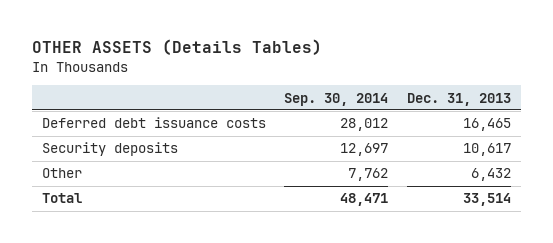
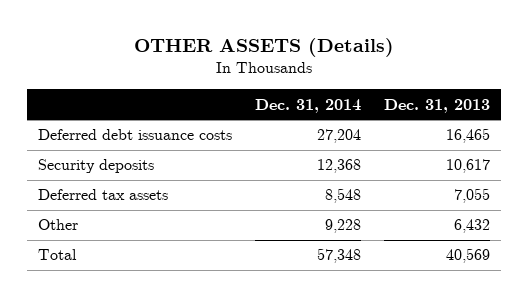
[32,39,323,56] OTHER ASSETS (Details Tables) -> [133,37,394,57] OTHER ASSETS (Details)
[284,92,389,106] Sep. 30, 2014 -> none
none -> [254,98,361,113] Dec. 31, 2014
none -> [38,189,169,201] Deferred tax assets
[463,193,512,207] 33,514 -> [445,248,490,264] 40,569

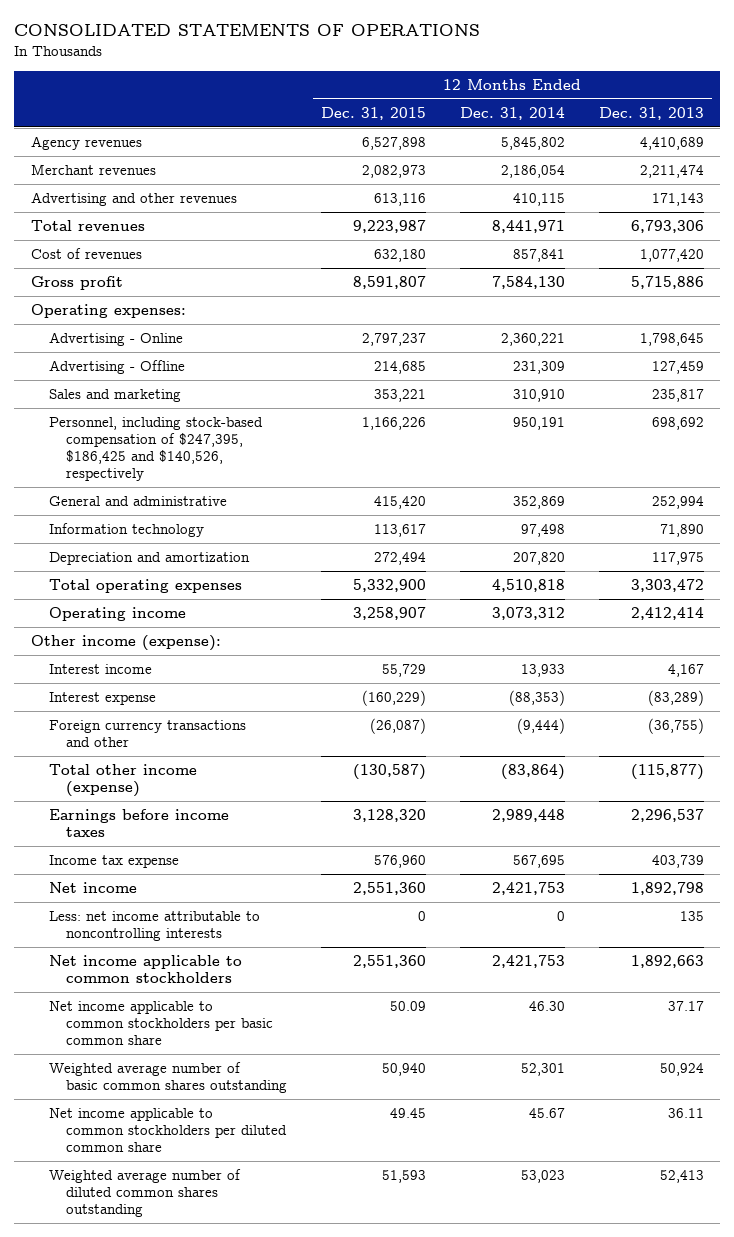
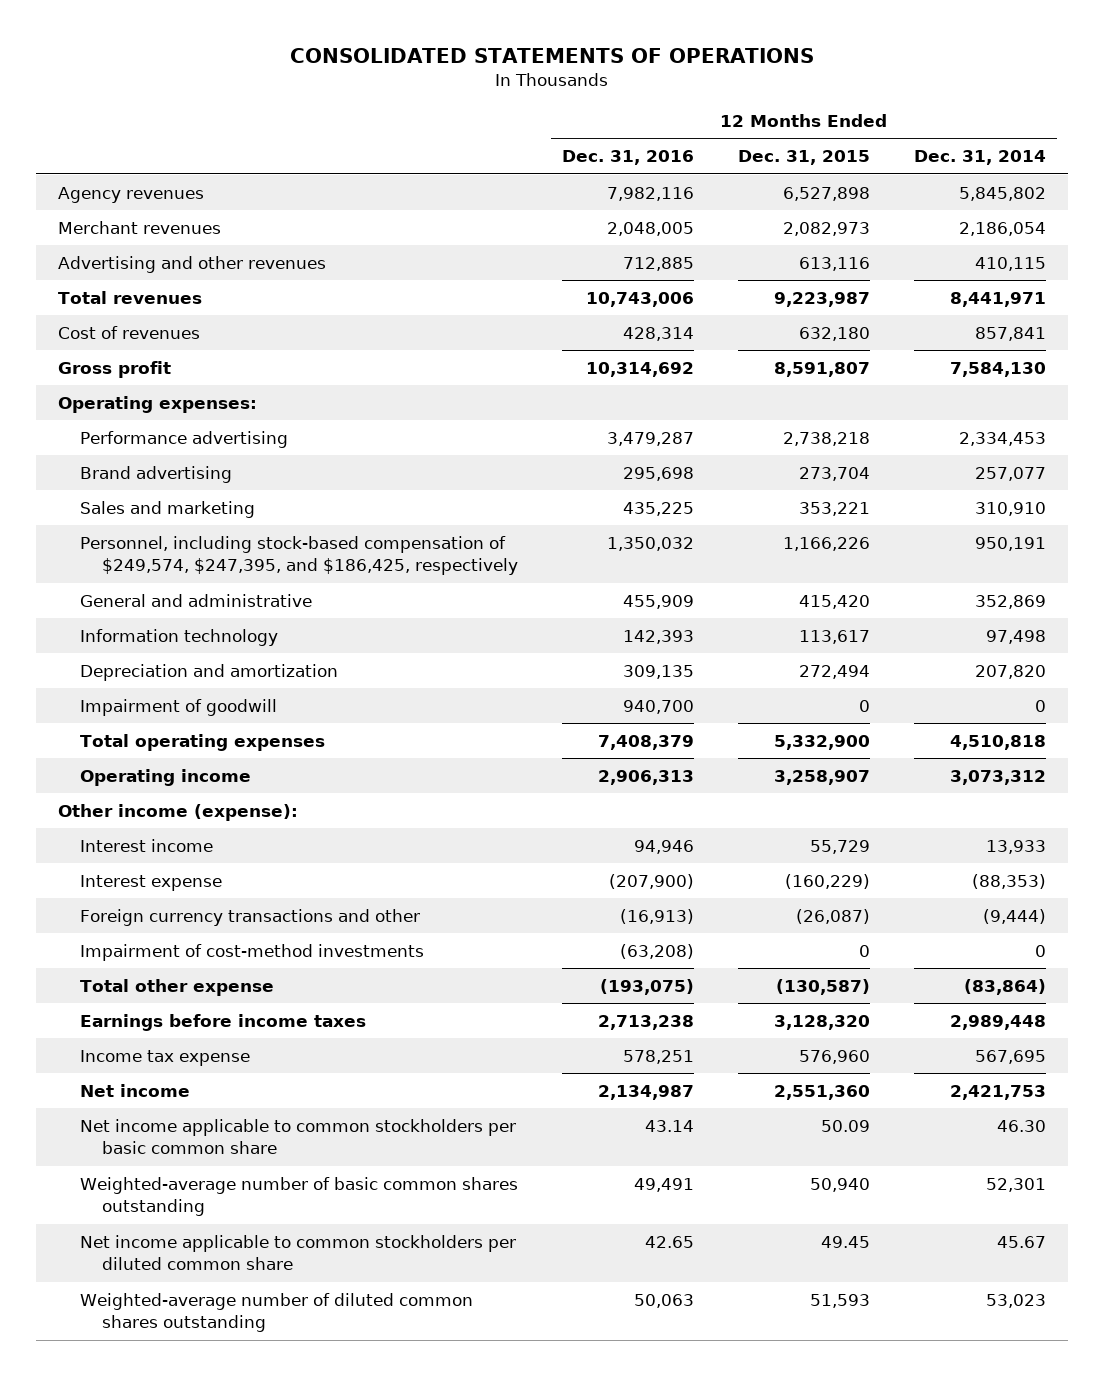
[598,106,704,120] Dec. 31, 2013 -> none
none -> [562,150,695,166] Dec. 31, 2016
[48,332,183,347] Advertising - Online -> none
[48,360,185,375] Advertising - Offline -> none
none -> [79,430,288,448] Performance advertising
none -> [79,465,232,483] Brand advertising
[48,417,263,481] Personnel, including stock-based compensation of $247,395, $186,425 and $140,526, respectively -> [79,535,518,576] Personnel, including stock-based compensation of $249,574, $247,395, and $186,425, respectively
none -> [79,698,277,716] Impairment of goodwill
none -> [79,943,424,961] Impairment of cost-method investments
[48,764,197,797] Total other income (expense) -> [79,978,274,996] Total other expense
[48,911,260,941] Less: net income attributable to noncontrolling interests -> none
[48,955,242,983] Net income applicable to common stockholders -> none
[48,1062,288,1093] Weighted average number of basic common shares outstanding -> [79,1176,518,1217] Weighted-average number of basic common shares outstanding
[48,1169,241,1217] Weighted average number of diluted common shares outstanding -> [79,1292,473,1333] Weighted-average number of diluted common shares outstanding

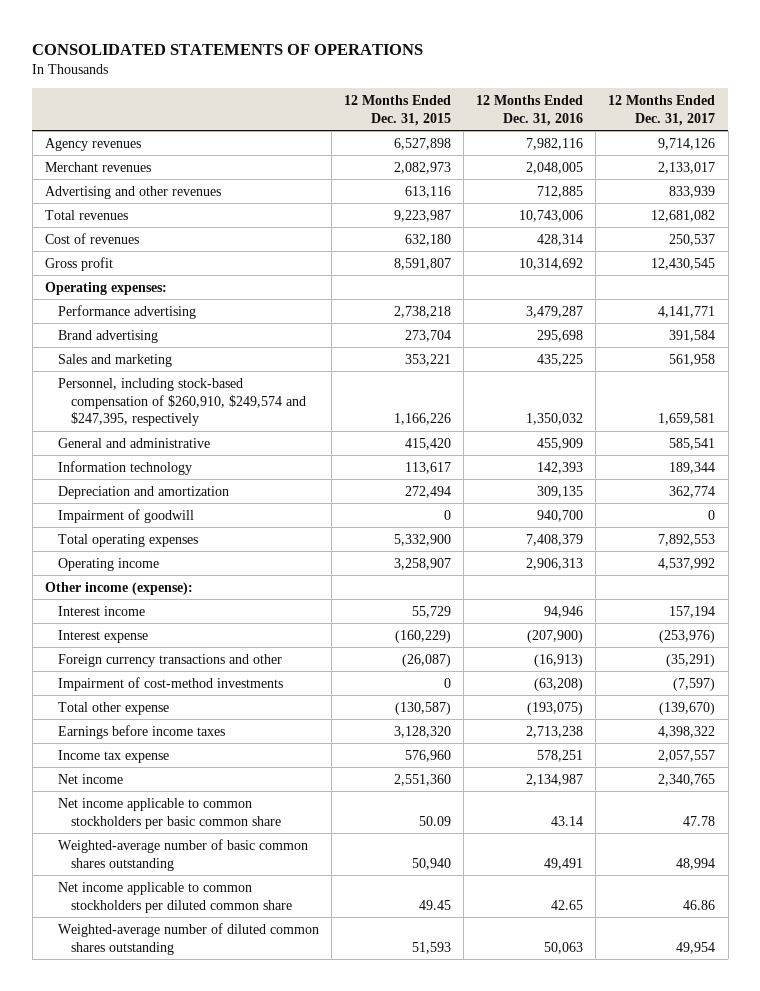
[914,150,1047,166] Dec. 31, 2014 -> none
none -> [608,94,716,126] 12 Months Ended Dec. 31, 2017
[79,535,518,576] Personnel, including stock-based compensation of $249,574, $247,395, and $186,425, respectively -> [57,377,306,427] Personnel, including stock-based compensation of $260,910, $249,574 and $247,395, respectively

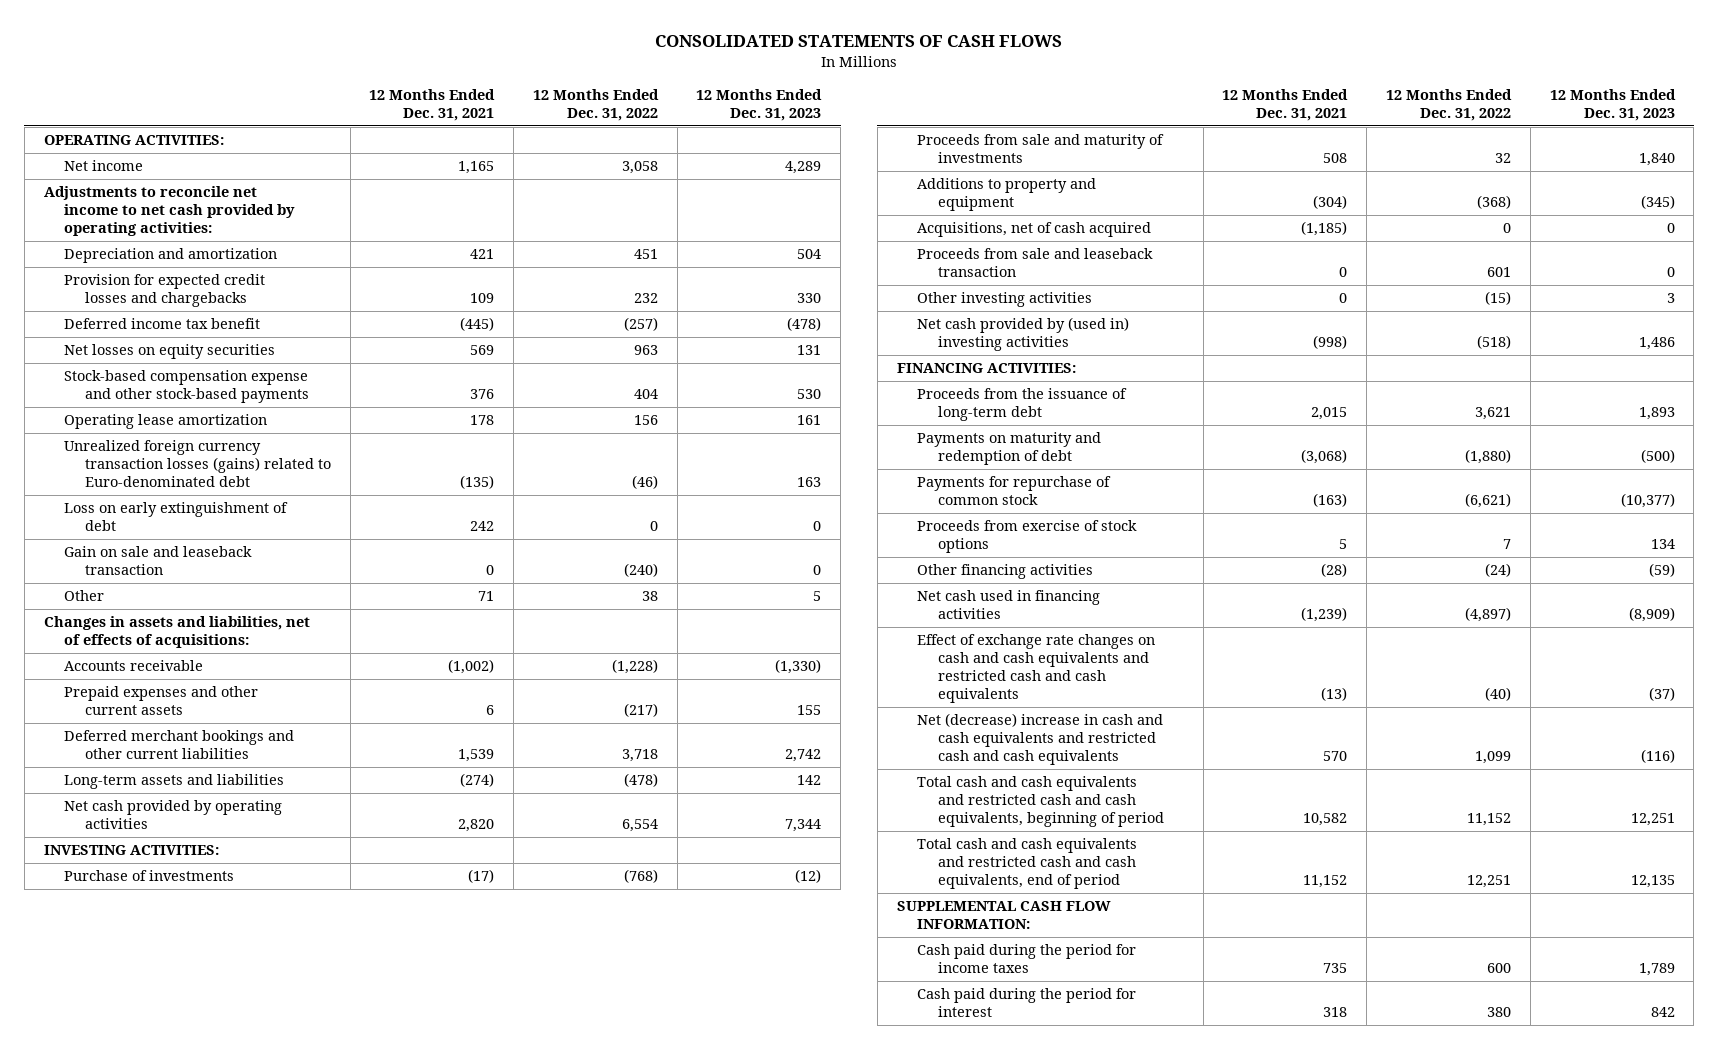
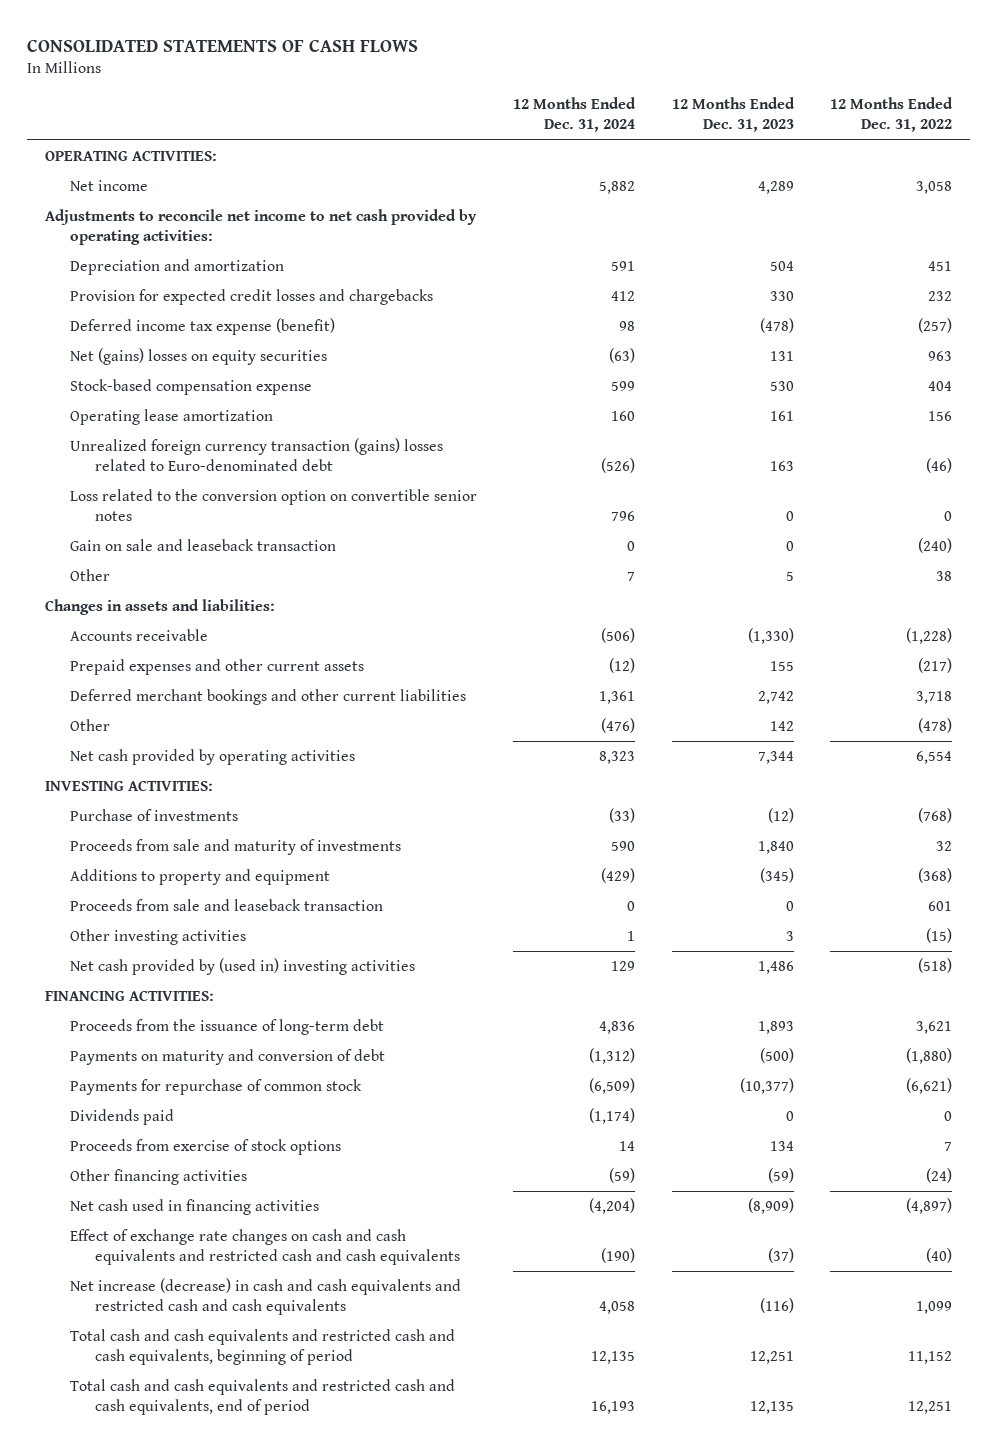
[369,88,496,121] 12 Months Ended Dec. 31, 2021 -> none
none -> [513,97,637,133] 12 Months Ended Dec. 31, 2024
[64,318,261,330] Deferred income tax benefit -> [70,318,336,336] Deferred income tax expense (benefit)
[64,344,276,360] Net losses on equity securities -> [70,348,328,366] Net (gains) losses on equity securities
[64,370,309,404] Stock-based compensation expense and other stock-based payments -> [70,379,313,396] Stock-based compensation expense
[64,502,289,532] Loss on early extinguishment of debt -> none
[64,440,331,488] Unrealized foreign currency transaction losses (gains) related to Euro-denominated debt -> [70,438,444,472] Unrealized foreign currency transaction (gains) losses related to Euro-denominated debt
none -> [70,489,478,522] Loss related to the conversion option on convertible senior notes
[43,616,310,649] Changes in assets and liabilities, net of effects of acquisitions: -> [45,599,276,616] Changes in assets and liabilities:
[64,774,285,790] Long-term assets and liabilities -> [70,719,111,732] Other
[917,222,1152,238] Acquisitions, net of cash acquired -> none
[917,432,1102,466] Payments on maturity and redemption of debt -> [70,1049,386,1066] Payments on maturity and conversion of debt
none -> [70,1109,175,1126] Dividends paid
[917,713,1164,766] Net (decrease) increase in cash and cash equivalents and restricted cash and cash equivalents -> [70,1278,462,1316] Net increase (decrease) in cash and cash equivalents and restricted cash and cash equivalents
[896,901,1111,930] SUPPLEMENTAL CASH FLOW INFORMATION: -> none
[917,944,1137,974] Cash paid during the period for income taxes -> none
[917,988,1137,1018] Cash paid during the period for interest -> none

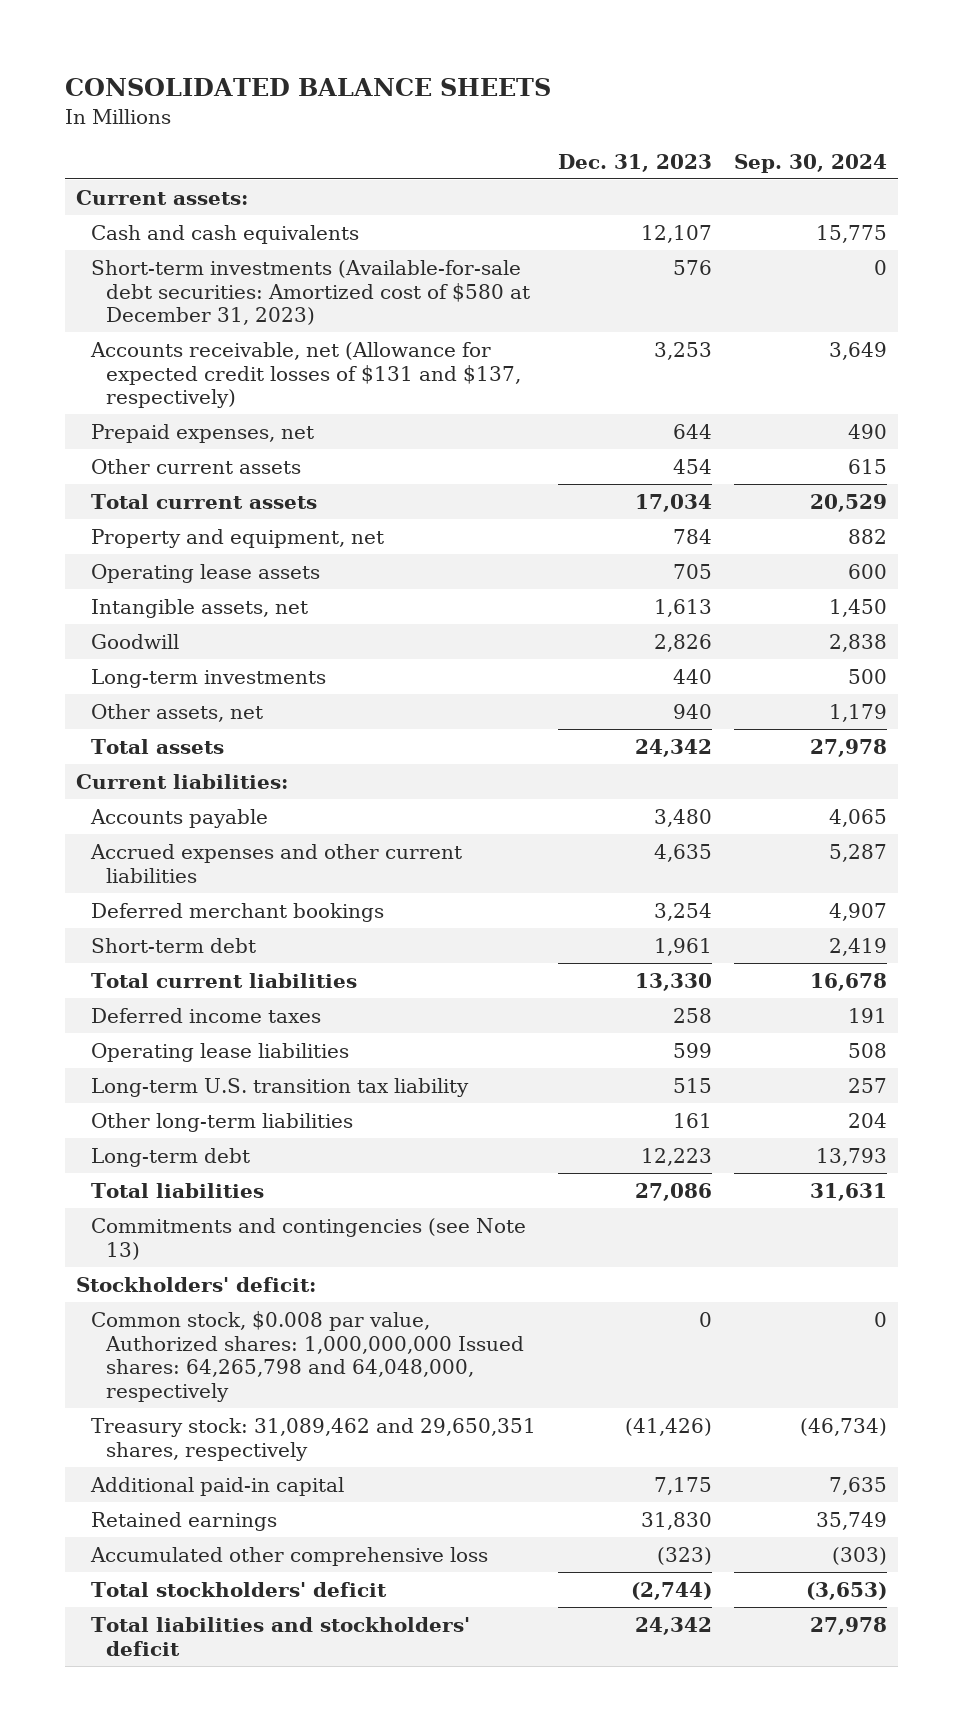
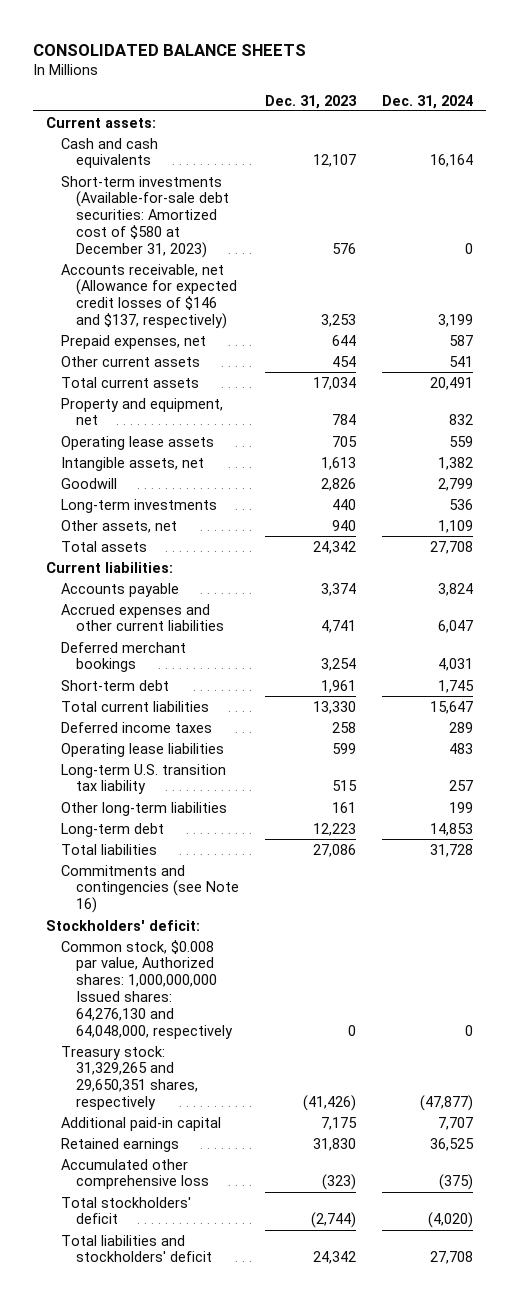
[733,153,887,173] Sep. 30, 2024 -> none
none -> [381,94,473,109] Dec. 31, 2024
[89,341,521,409] Accounts receivable, net (Allowance for expected credit losses of $131 and $137, respectively) -> [61,263,238,330] Accounts receivable, net (Allowance for expected credit losses of $146 and $137, respectively)
[653,808,712,827] 3,480 -> [320,582,356,596] 3,374
[653,843,712,862] 4,635 -> [320,620,356,634] 4,741
[90,1217,526,1260] Commitments and contingencies (see Note 13) -> [61,864,240,914] Commitments and contingencies (see Note 16)
[90,1310,524,1403] Common stock, $0.008 par value, Authorized shares: 1,000,000,000 Issued shares: 64,265,798 and 64,048,000, respectively -> [61,939,234,1039] Common stock, $0.008 par value, Authorized shares: 1,000,000,000 Issued shares: 64,276,130 and 64,048,000, respectively
[90,1417,536,1461] Treasury stock: 31,089,462 and 29,650,351 shares, respectively -> [61,1045,199,1111] Treasury stock: 31,329,265 and 29,650,351 shares, respectively

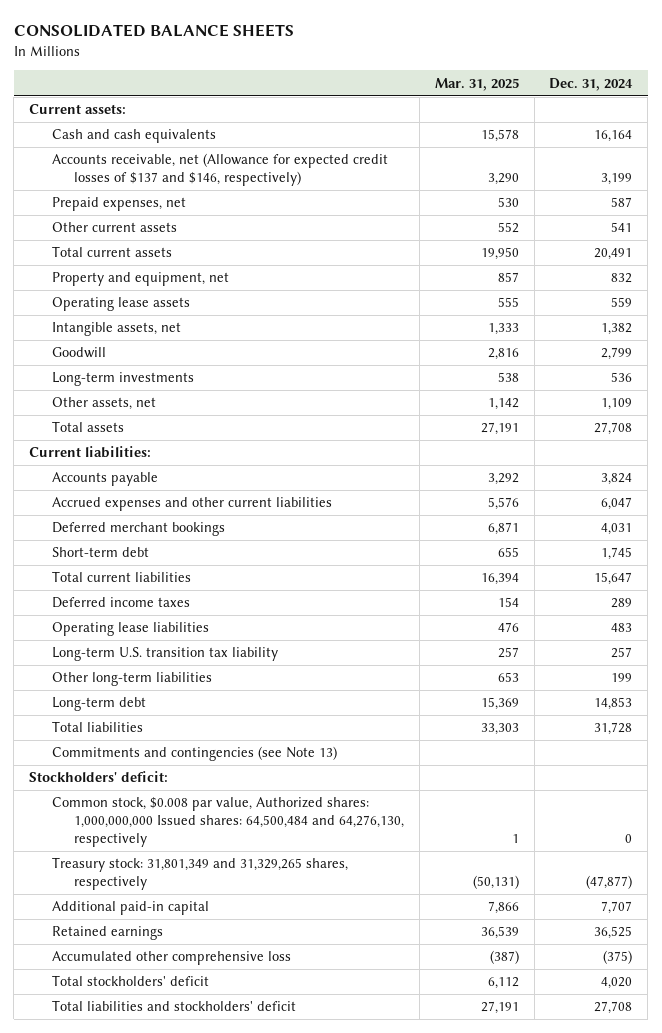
[264,94,357,109] Dec. 31, 2023 -> none
none -> [434,77,519,91] Mar. 31, 2025
[61,175,230,258] Short-term investments (Available-for-sale debt securities: Amortized cost of $580 at December 31, 2023) -> none
[61,263,238,330] Accounts receivable, net (Allowance for expected credit losses of $146 and $137, respectively) -> [51,153,388,187] Accounts receivable, net (Allowance for expected credit losses of $137 and $146, respectively)
[61,864,240,914] Commitments and contingencies (see Note 16) -> [51,746,337,762] Commitments and contingencies (see Note 13)
[61,939,234,1039] Common stock, $0.008 par value, Authorized shares: 1,000,000,000 Issued shares: 64,276,130 and 64,048,000, respectively -> [51,797,405,848] Common stock, $0.008 par value, Authorized shares: 1,000,000,000 Issued shares: 64,500,484 and 64,276,130, respectively
[61,1045,199,1111] Treasury stock: 31,329,265 and 29,650,351 shares, respectively -> [51,857,348,891] Treasury stock: 31,801,349 and 31,329,265 shares, respectively
[427,1212,473,1229] (4,020) -> [601,977,633,990] 4,020

